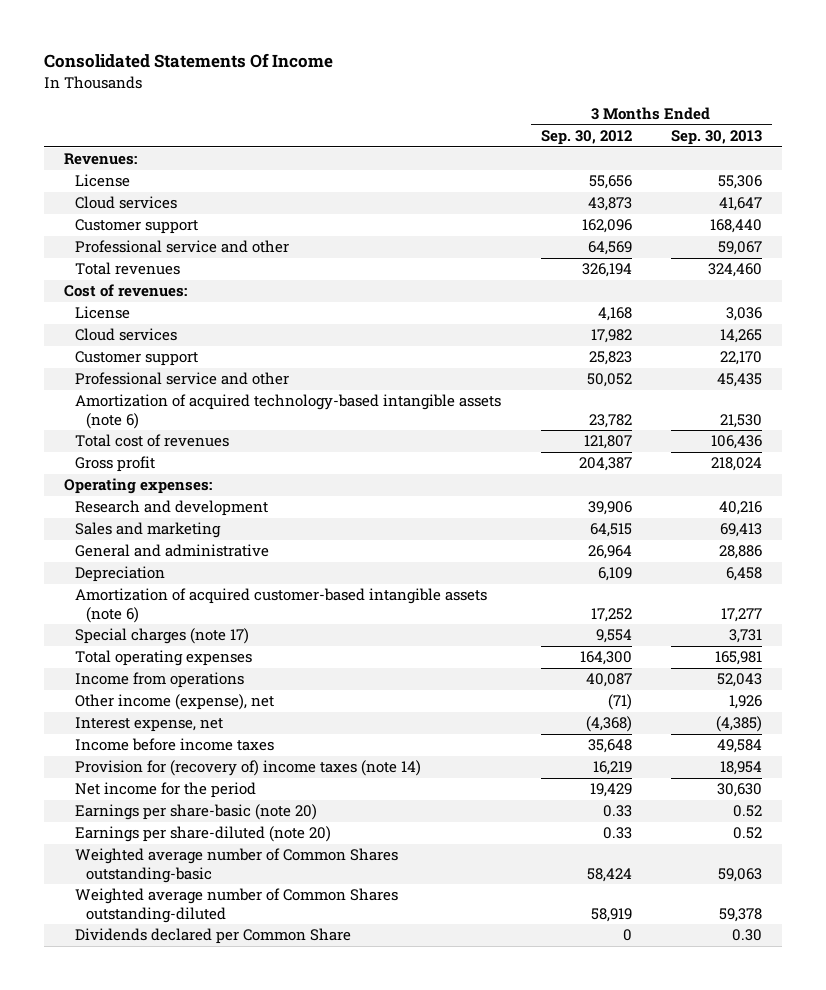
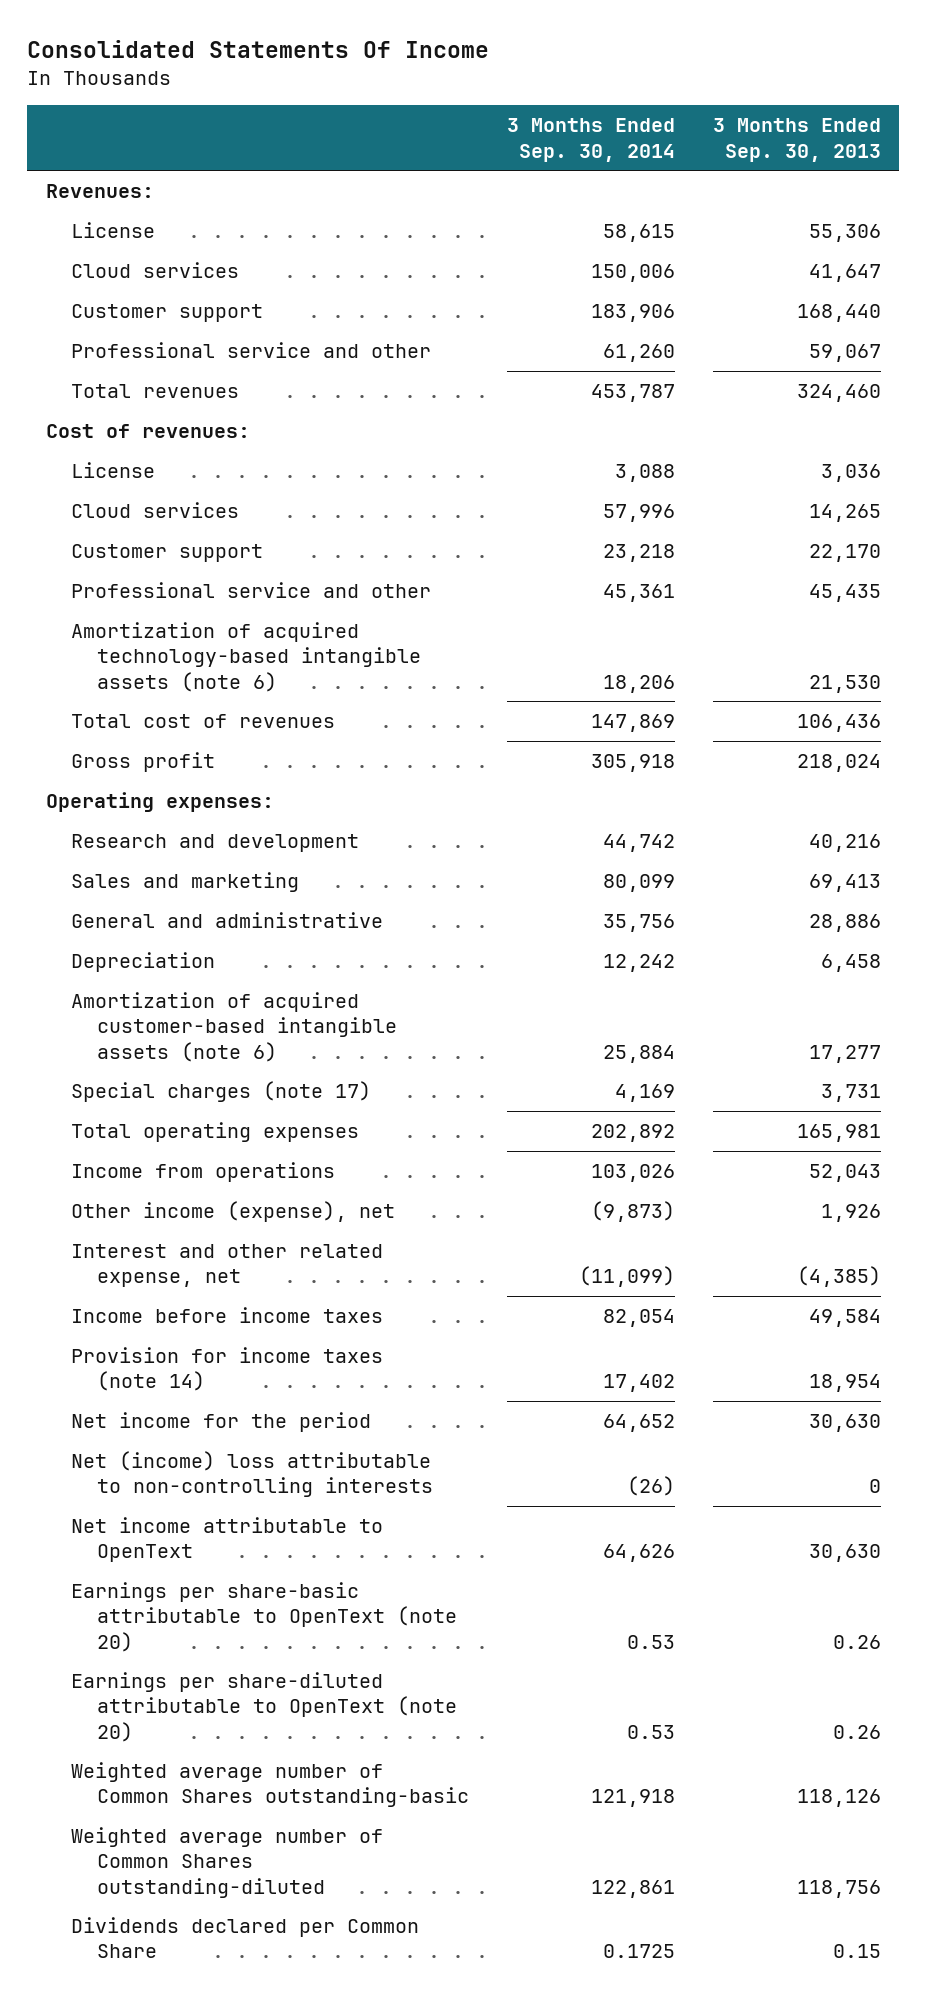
[540,130,632,146] Sep. 30, 2012 -> none
none -> [506,118,675,162] 3 Months Ended Sep. 30, 2014
[74,717,223,733] Interest expense, net -> [71,1244,384,1288] Interest and other related expense, net
[74,760,421,777] Provision for (recovery of) income taxes (note 14) -> [71,1347,384,1392] Provision for income taxes (note 14)
none -> [71,1451,433,1498] Net (income) loss attributable to non-controlling interests
none -> [71,1517,384,1563] Net income attributable to OpenText
[74,804,317,821] Earnings per share-basic (note 20) -> [71,1582,457,1652] Earnings per share-basic attributable to OpenText (note 20)
[733,805,763,818] 0.52 -> [832,1634,881,1649] 0.26
[74,826,331,843] Earnings per share-diluted (note 20) -> [71,1672,457,1742] Earnings per share-diluted attributable to OpenText (note 20)
[733,827,763,840] 0.52 -> [832,1724,881,1739] 0.26
[718,867,763,882] 59,063 -> [796,1789,881,1808] 118,126
[719,907,763,922] 59,378 -> [796,1879,881,1898] 118,756
[732,929,763,942] 0.30 -> [832,1944,881,1959] 0.15

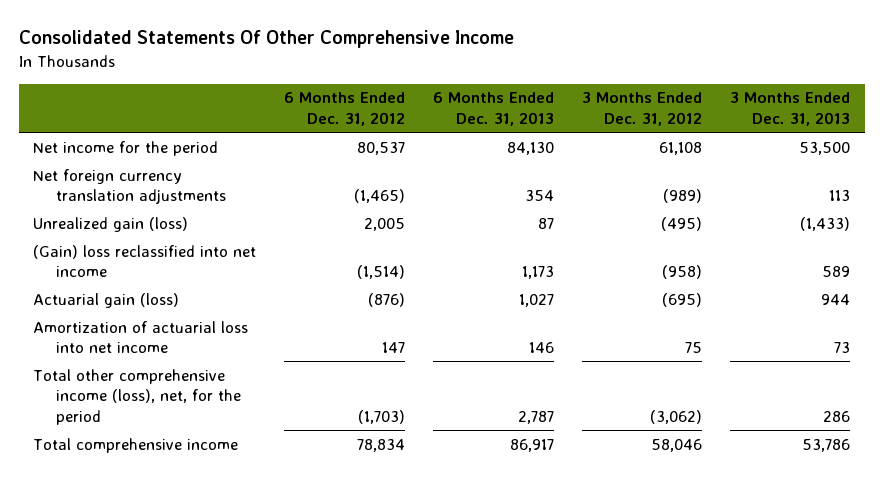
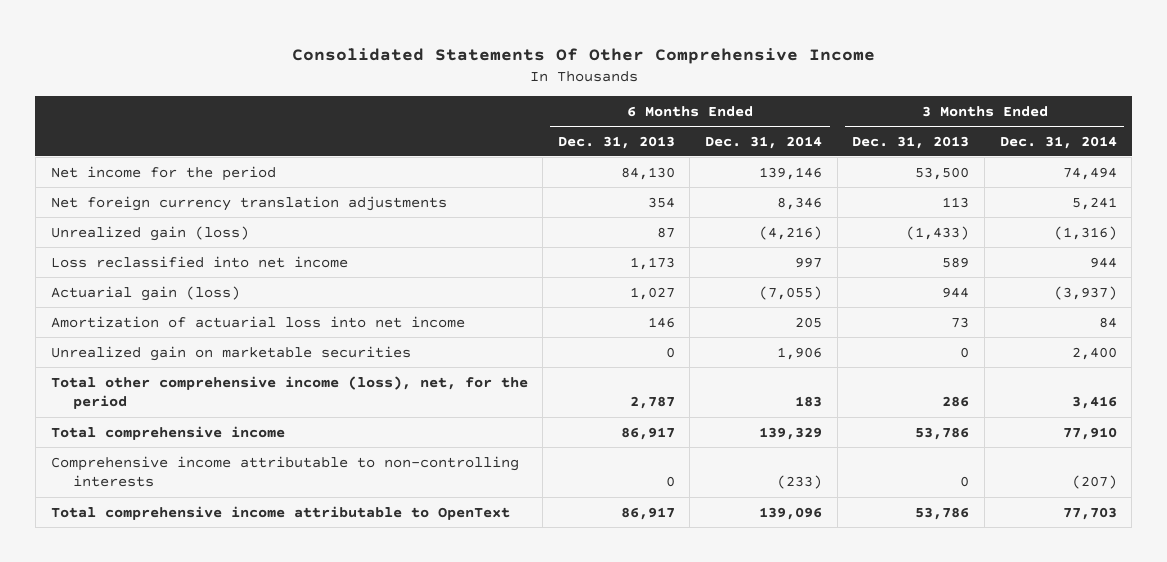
[283,92,405,127] 6 Months Ended Dec. 31, 2012 -> none
[582,92,703,127] 3 Months Ended Dec. 31, 2012 -> none
none -> [705,135,823,149] Dec. 31, 2014
none -> [999,135,1117,149] Dec. 31, 2014
[32,244,256,278] (Gain) loss reclassified into net income -> [50,255,348,268] Loss reclassified into net income
none -> [50,345,411,361] Unrealized gain on marketable securities
none -> [50,455,519,488] Comprehensive income attributable to non-controlling interests
none -> [50,505,510,520] Total comprehensive income attributable to OpenText

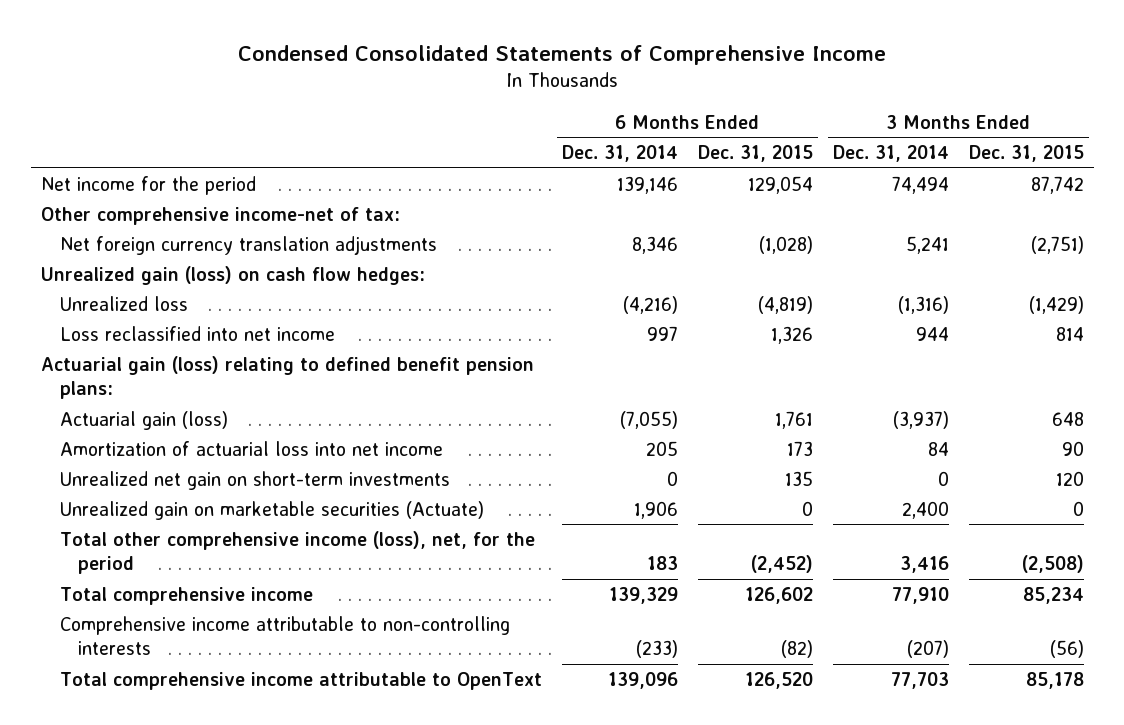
[291,47,875,64] Consolidated Statements Of Other Comprehensive Income -> [238,45,887,66] Condensed Consolidated Statements of Comprehensive Income
[557,135,675,149] Dec. 31, 2013 -> none
[852,135,970,149] Dec. 31, 2013 -> none
none -> [697,145,813,163] Dec. 31, 2015
none -> [968,145,1084,163] Dec. 31, 2015
none -> [40,206,400,225] Other comprehensive income-net of tax:
none -> [40,265,425,285] Unrealized gain (loss) on cash flow hedges:
[50,225,249,241] Unrealized gain (loss) -> [59,295,188,311] Unrealized loss
none -> [40,355,534,399] Actuarial gain (loss) relating to defined benefit pension plans:
[50,345,411,361] Unrealized gain on marketable securities -> [59,470,450,490] Unrealized net gain on short-term investments
[777,346,823,360] 1,906 -> [666,470,678,486] 0
[1071,346,1117,360] 2,400 -> [937,470,949,486] 0
none -> [59,500,484,520] Unrealized gain on marketable securities (Actuate)

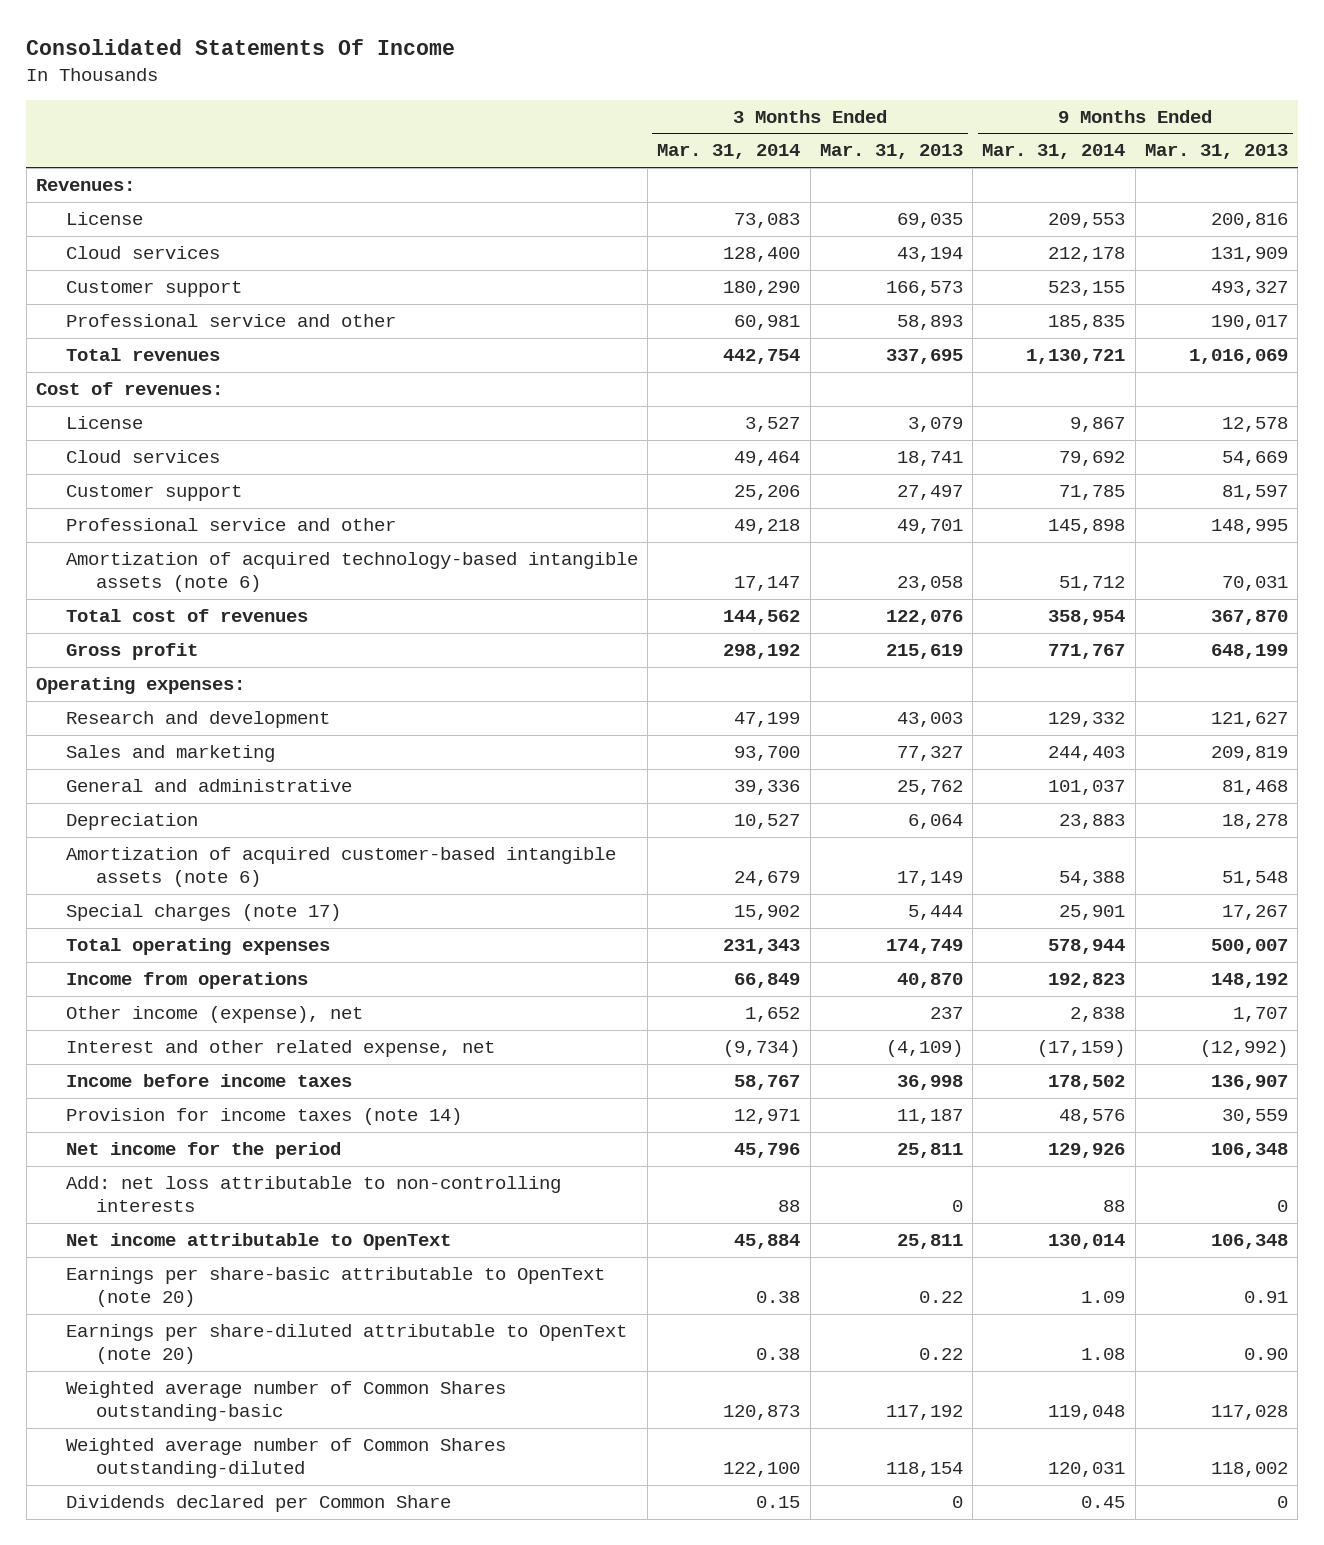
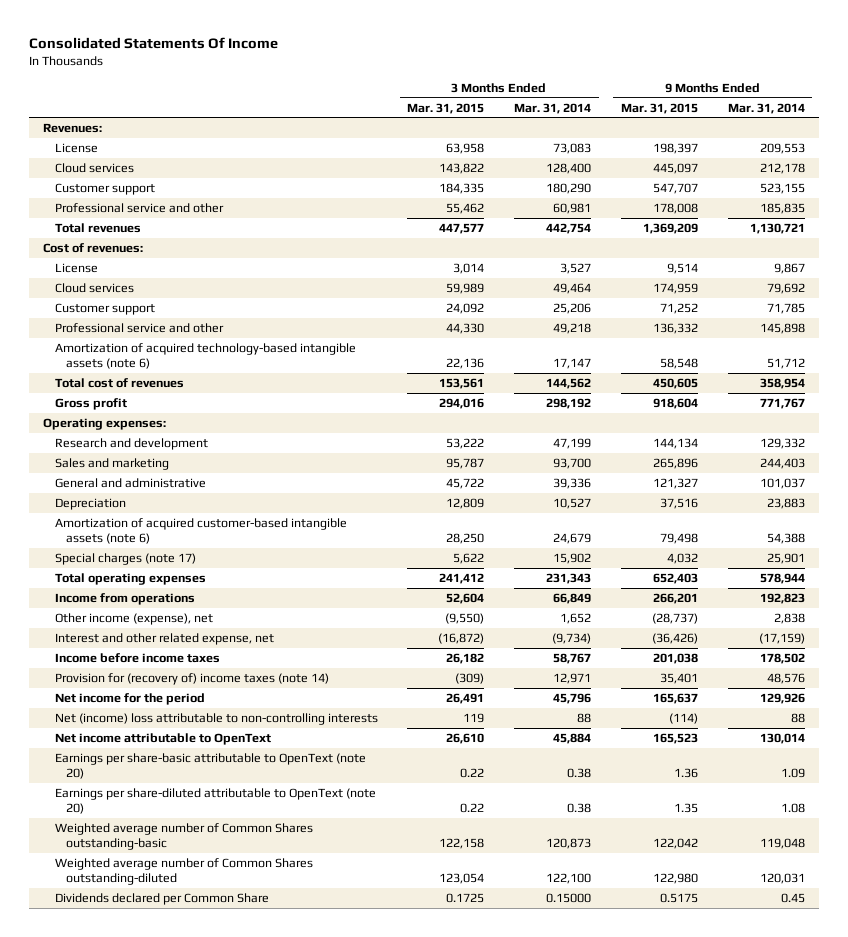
[819,144,963,160] Mar. 31, 2013 -> none
[1144,144,1288,160] Mar. 31, 2013 -> none
none -> [407,102,485,114] Mar. 31, 2015
none -> [620,102,698,114] Mar. 31, 2015
[65,1108,462,1126] Provision for income taxes (note 14) -> [54,673,329,686] Provision for (recovery of) income taxes (note 14)
[65,1176,561,1212] Add: net loss attributable to non-controlling interests -> [54,713,378,726] Net (income) loss attributable to non-controlling interests
[756,1496,801,1509] 0.15 -> [546,893,592,904] 0.15000

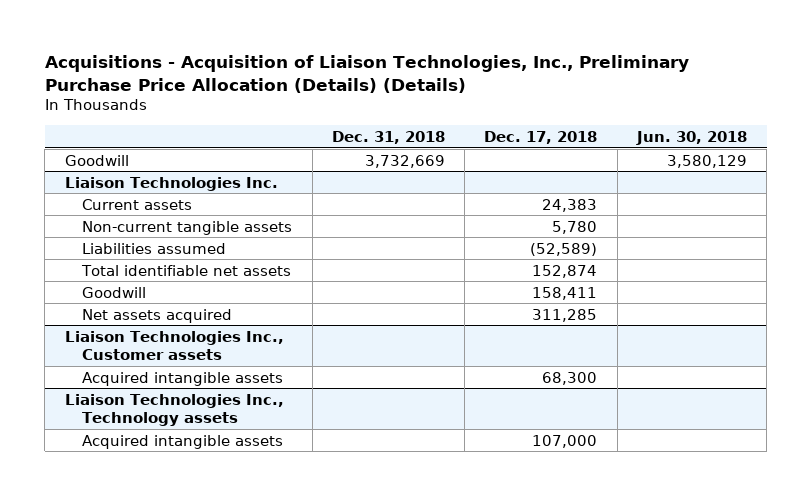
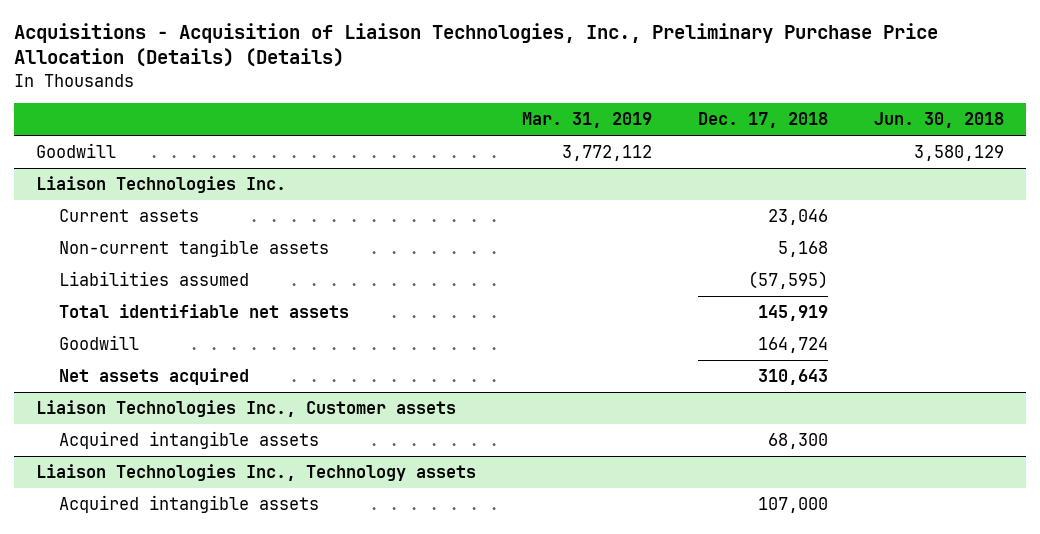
[331,130,445,144] Dec. 31, 2018 -> none
none -> [522,112,653,129] Mar. 31, 2019
[542,198,598,212] 24,383 -> [767,209,828,226] 23,046
[552,220,598,234] 5,780 -> [777,241,828,258] 5,168
[530,242,598,256] (52,589) -> [747,271,828,290] (57,595)
[532,264,598,278] 152,874 -> [757,305,828,322] 145,919
[532,286,598,300] 158,411 -> [757,337,828,354] 164,724
[532,308,598,322] 311,285 -> [757,369,828,386] 310,643

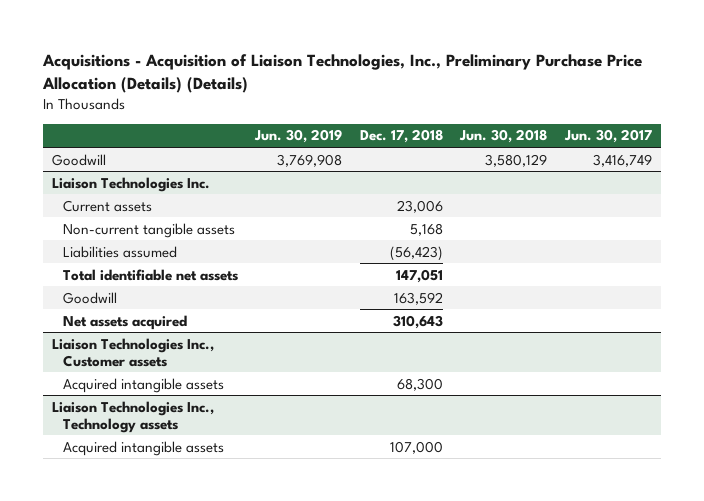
[522,112,653,129] Mar. 31, 2019 -> none
none -> [254,129,343,144] Jun. 30, 2019
none -> [564,129,653,144] Jun. 30, 2017
[767,209,828,226] 23,046 -> [396,199,443,213] 23,006
[747,271,828,290] (57,595) -> [389,245,443,261] (56,423)
[757,305,828,322] 145,919 -> [395,268,443,283] 147,051
[757,337,828,354] 164,724 -> [393,291,443,305] 163,592

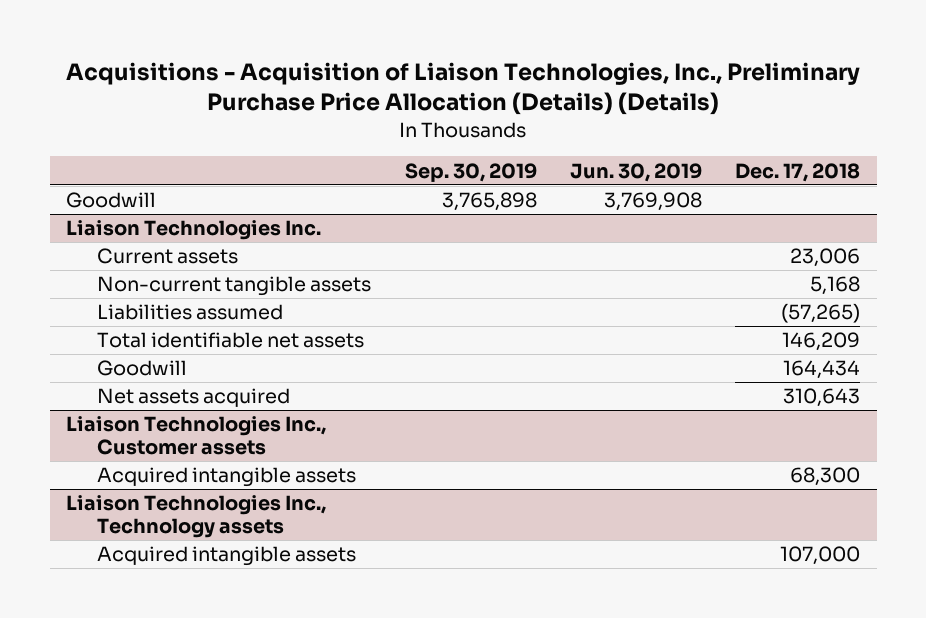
[459,129,548,144] Jun. 30, 2018 -> none
[564,129,653,144] Jun. 30, 2017 -> none
none -> [404,162,537,182] Sep. 30, 2019
[389,245,443,261] (56,423) -> [781,303,861,324] (57,265)
[395,268,443,283] 147,051 -> [782,332,861,352] 146,209
[393,291,443,305] 163,592 -> [783,360,861,380] 164,434

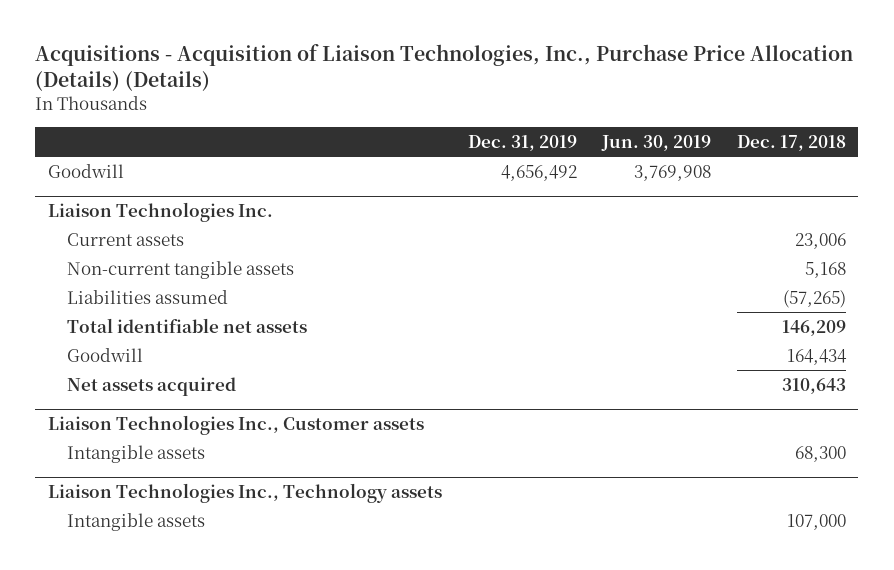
[66,61,861,116] Acquisitions - Acquisition of Liaison Technologies, Inc., Preliminary Purchase Price Allocation (Details) (Details) -> [35,44,854,92] Acquisitions - Acquisition of Liaison Technologies, Inc., Purchase Price Allocation (Details) (Details)
[404,162,537,182] Sep. 30, 2019 -> none
none -> [467,134,577,151] Dec. 31, 2019
[97,467,357,488] Acquired intangible assets -> [66,444,205,463] Intangible assets
[97,546,357,567] Acquired intangible assets -> [66,512,205,531] Intangible assets

